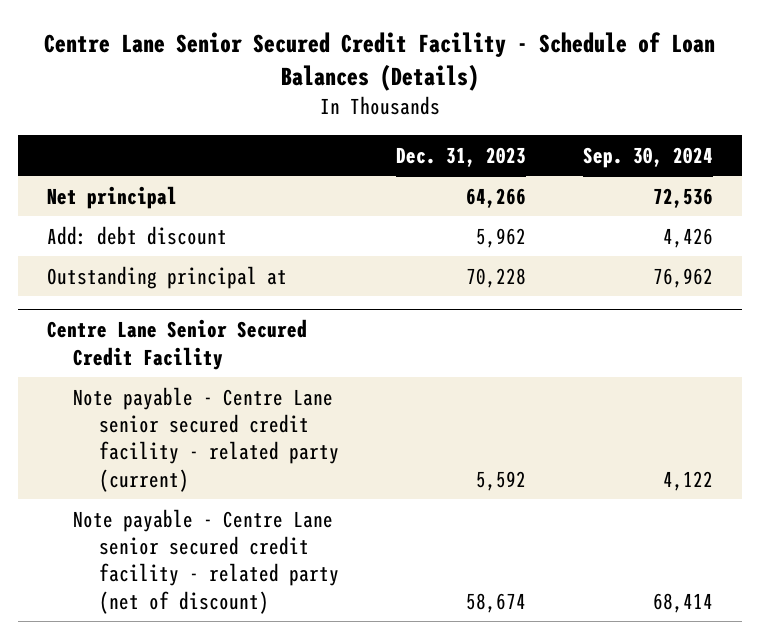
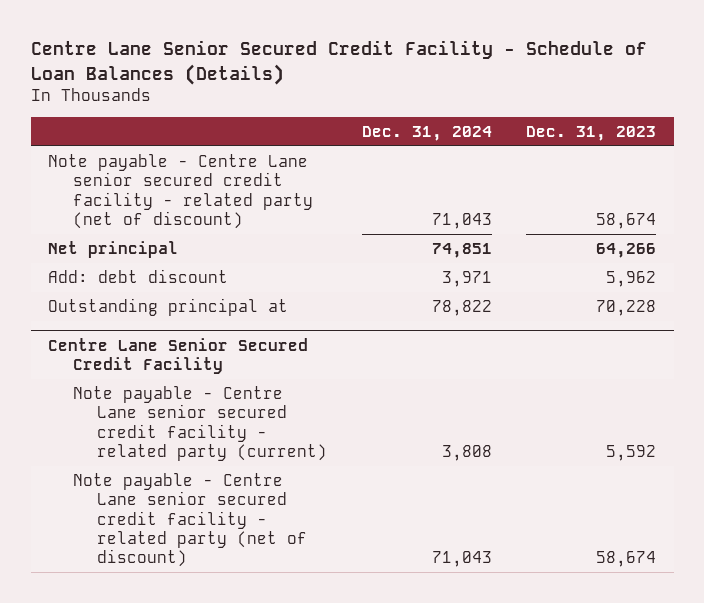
[583,146,714,168] Sep. 30, 2024 -> none
none -> [361,125,492,141] Dec. 31, 2024
none -> [48,153,313,229] Note payable - Centre Lane senior secured credit facility - related party (net of discount)

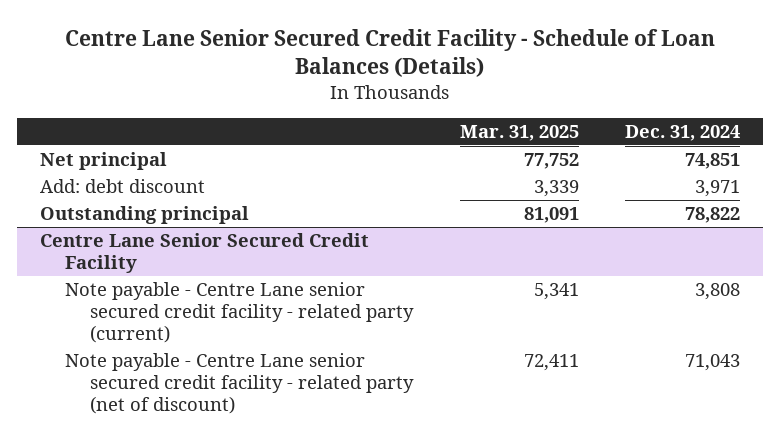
[526,125,657,141] Dec. 31, 2023 -> none
none -> [459,124,579,141] Mar. 31, 2025
[48,153,313,229] Note payable - Centre Lane senior secured credit facility - related party (net of discount) -> none
[48,297,289,316] Outstanding principal at -> [40,206,250,225] Outstanding principal

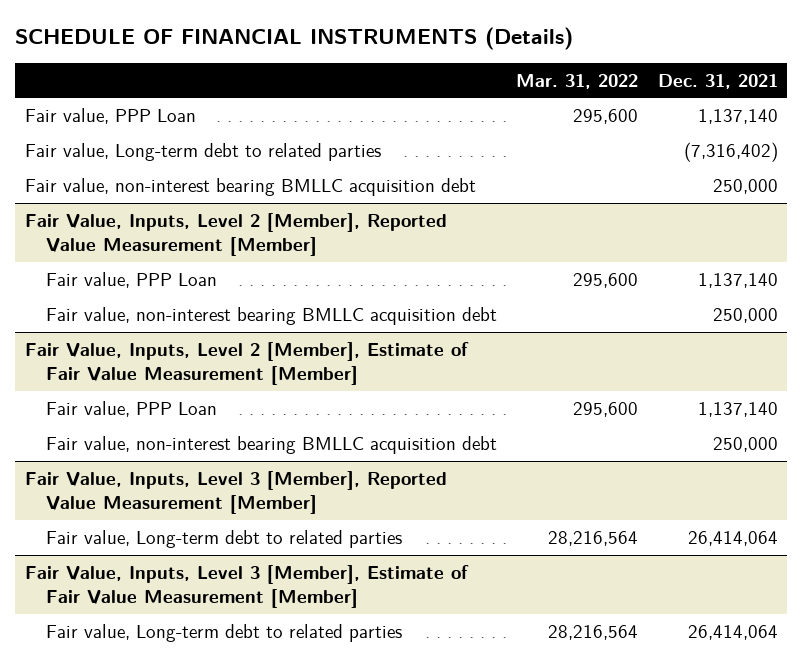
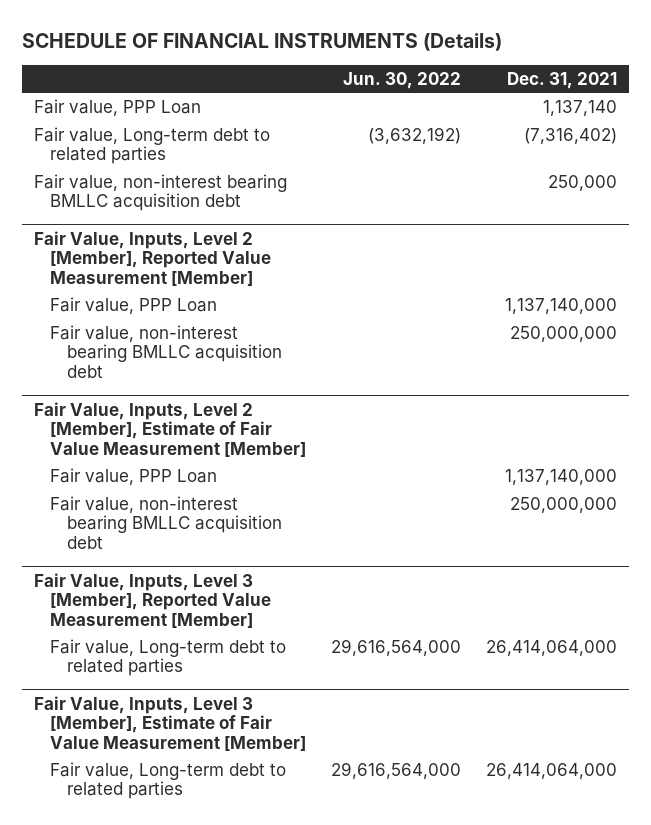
[516,73,639,89] Mar. 31, 2022 -> none
none -> [342,71,461,89] Jun. 30, 2022
[697,272,778,288] 1,137,140 -> [504,297,617,314] 1,137,140,000
[712,307,778,323] 250,000 -> [509,325,617,342] 250,000,000
[697,401,778,417] 1,137,140 -> [504,468,617,485] 1,137,140,000
[712,436,778,452] 250,000 -> [509,496,617,513] 250,000,000
[687,530,778,546] 26,414,064 -> [485,639,617,656] 26,414,064,000
[687,624,778,640] 26,414,064 -> [485,762,617,779] 26,414,064,000

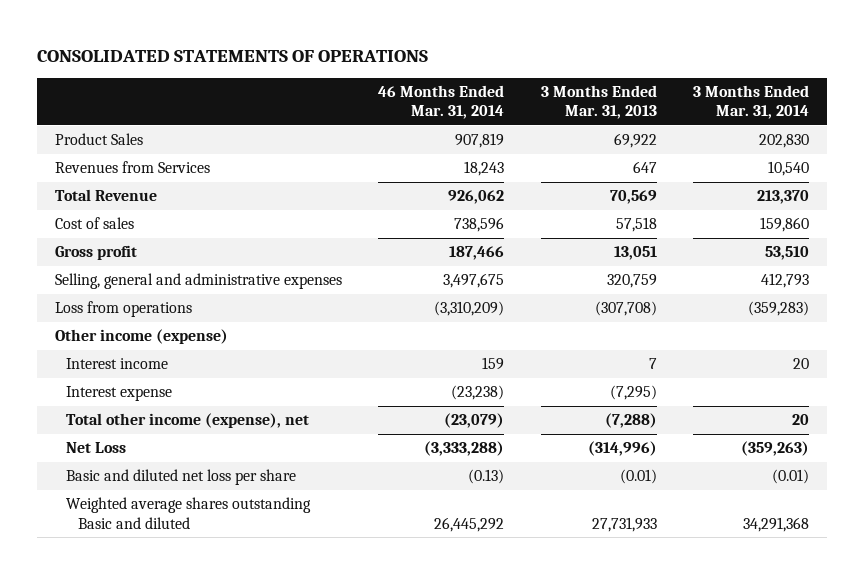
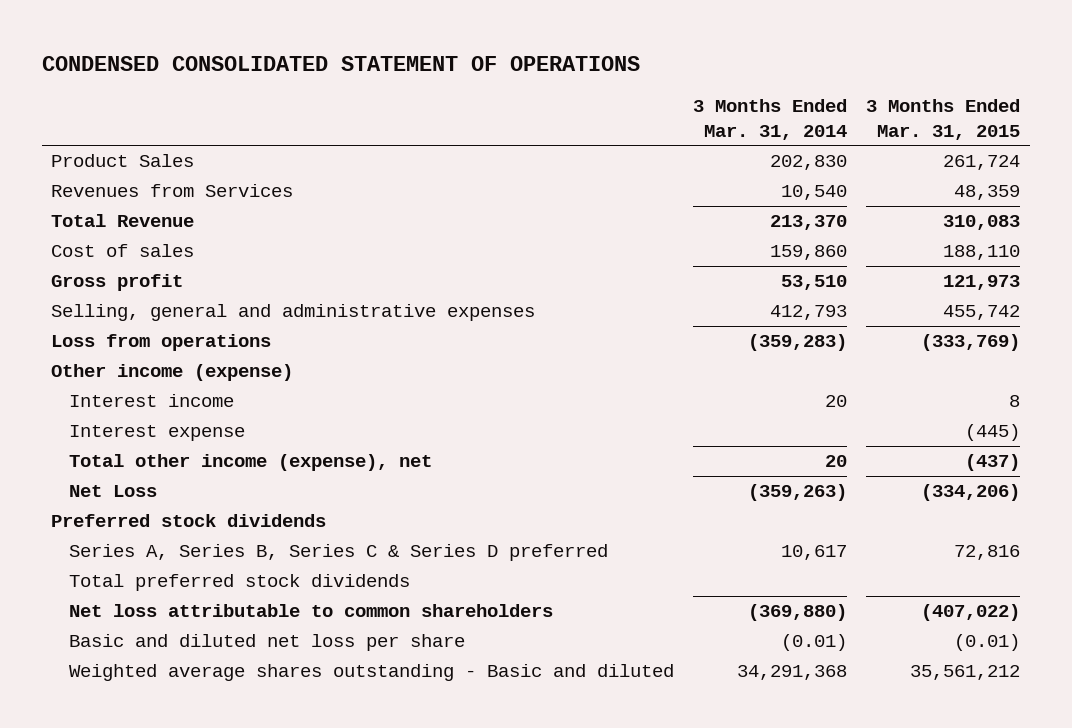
[36,49,428,62] CONSOLIDATED STATEMENTS OF OPERATIONS -> [41,56,640,72] CONDENSED CONSOLIDATED STATEMENT OF OPERATIONS
[378,85,505,120] 46 Months Ended Mar. 31, 2014 -> none
[540,85,657,120] 3 Months Ended Mar. 31, 2013 -> none
none -> [866,98,1021,140] 3 Months Ended Mar. 31, 2015
none -> [51,514,327,528] Preferred stock dividends
none -> [68,544,608,562] Series A, Series B, Series C & Series D preferred
none -> [68,574,410,592] Total preferred stock dividends
none -> [68,604,553,618] Net loss attributable to common shareholders
[66,497,312,529] Weighted average shares outstanding Basic and diluted -> [68,664,674,682] Weighted average shares outstanding - Basic and diluted

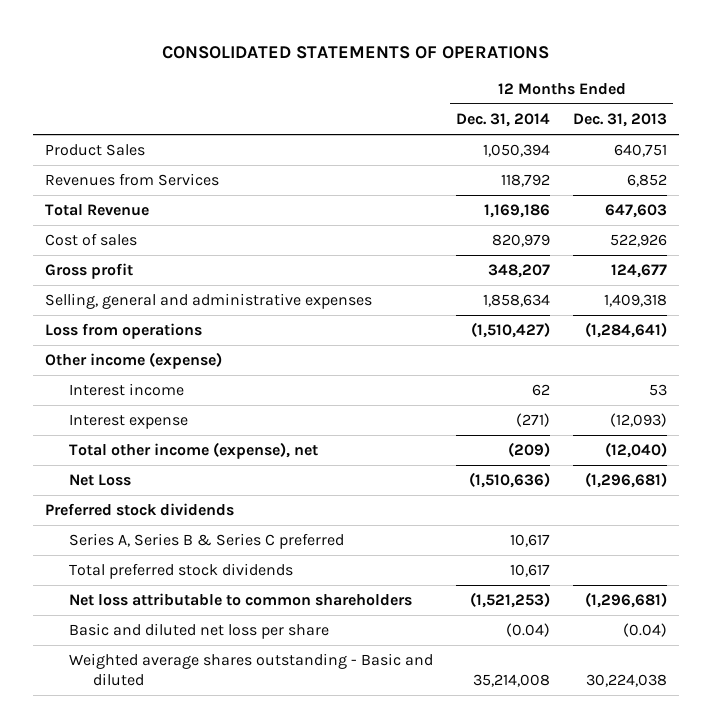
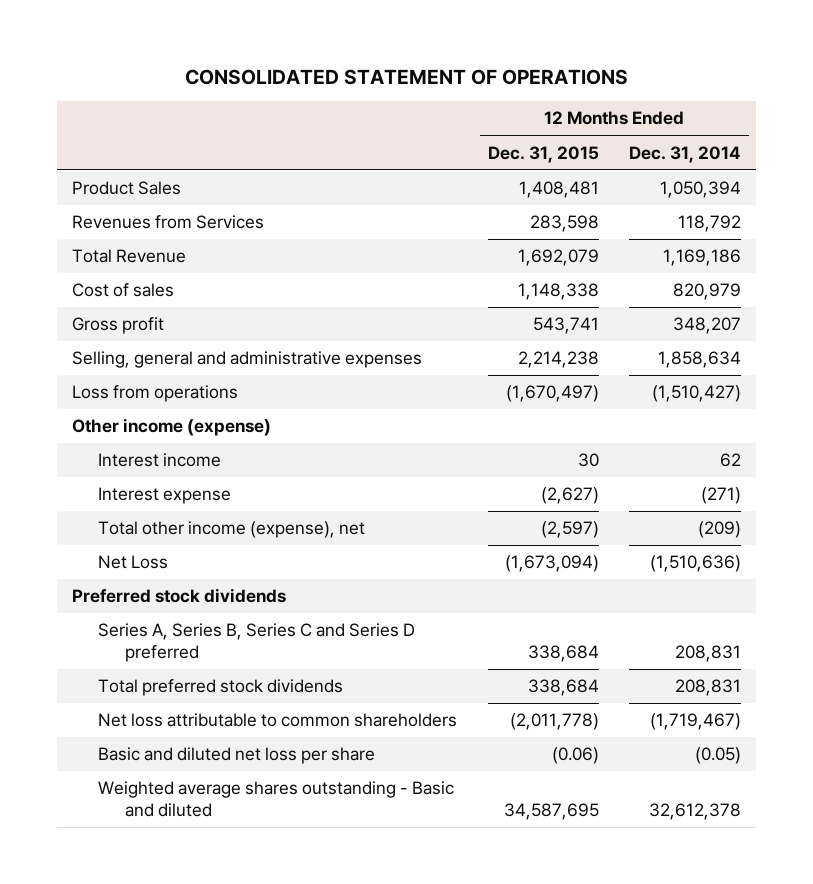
[161,45,549,59] CONSOLIDATED STATEMENTS OF OPERATIONS -> [184,68,628,85] CONSOLIDATED STATEMENT OF OPERATIONS
[573,112,668,127] Dec. 31, 2013 -> none
none -> [487,145,599,163] Dec. 31, 2015
[68,533,344,550] Series A, Series B & Series C preferred -> [98,623,416,663] Series A, Series B, Series C and Series D preferred
[510,534,551,548] 10,617 -> [675,645,742,663] 208,831
[510,564,551,578] 10,617 -> [675,679,742,697] 208,831
[470,592,551,609] (1,521,253) -> [650,713,742,731] (1,719,467)
[506,623,551,638] (0.04) -> [695,747,742,765] (0.05)
[473,674,551,688] 35,214,008 -> [649,803,742,821] 32,612,378

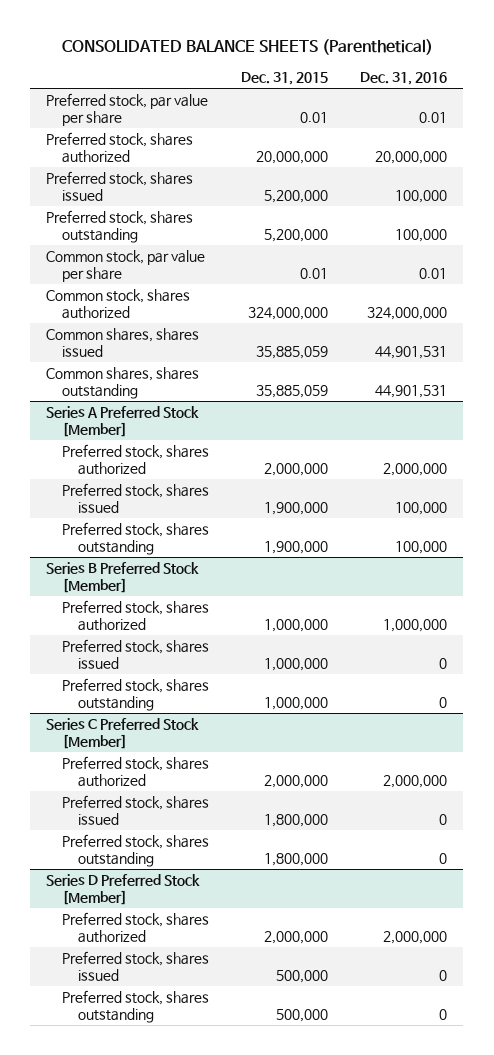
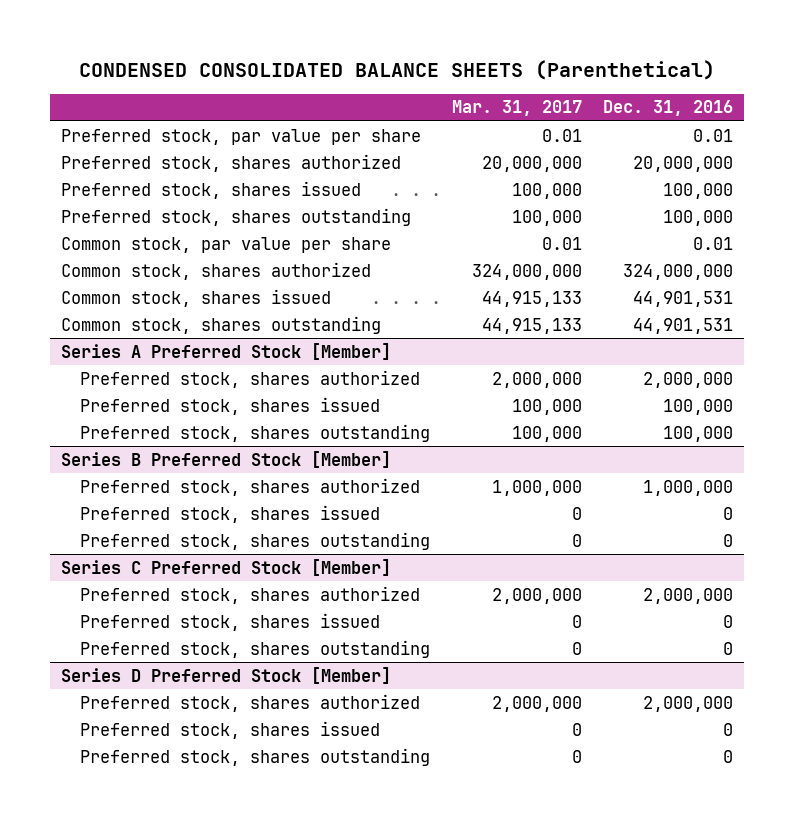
[61,38,433,55] CONSOLIDATED BALANCE SHEETS (Parenthetical) -> [79,59,716,80] CONDENSED CONSOLIDATED BALANCE SHEETS (Parenthetical)
[241,71,329,85] Dec. 31, 2015 -> none
none -> [451,100,582,117] Mar. 31, 2017
[46,328,200,357] Common shares, shares issued -> [61,288,332,307] Common stock, shares issued
[46,367,200,399] Common shares, shares outstanding -> [61,315,382,334] Common stock, shares outstanding

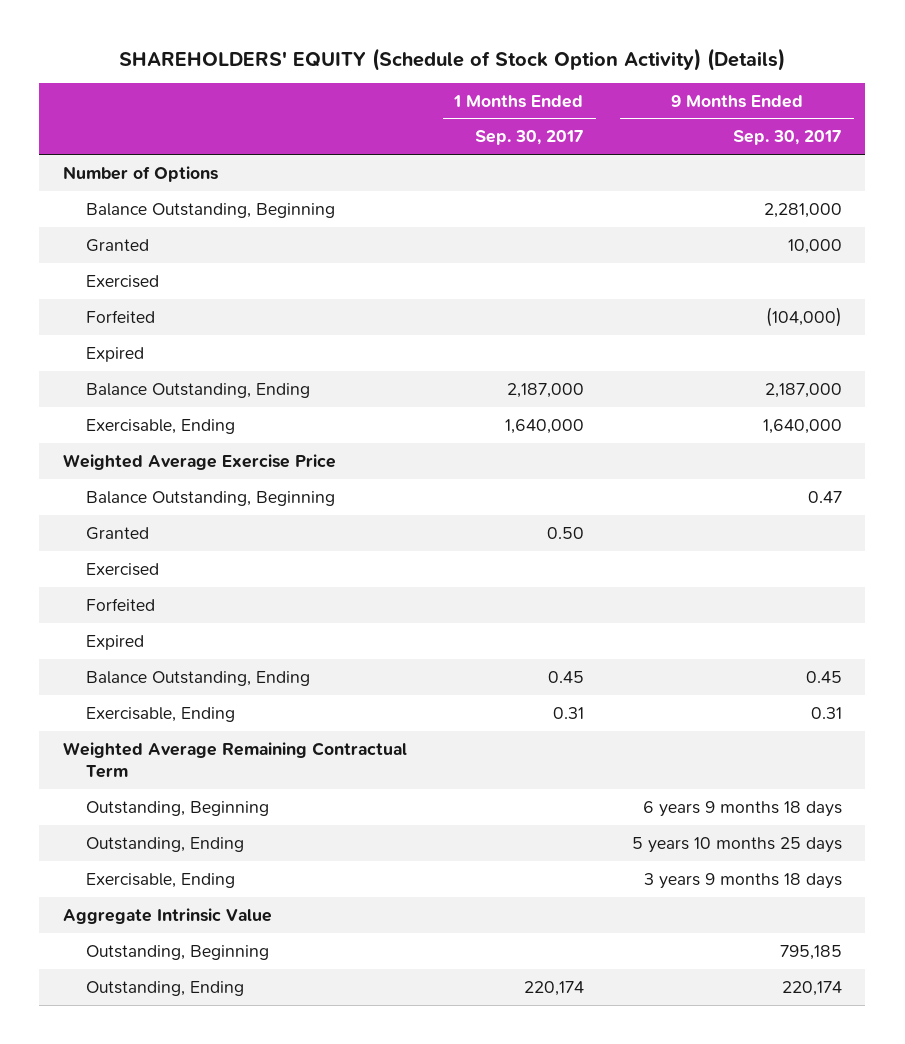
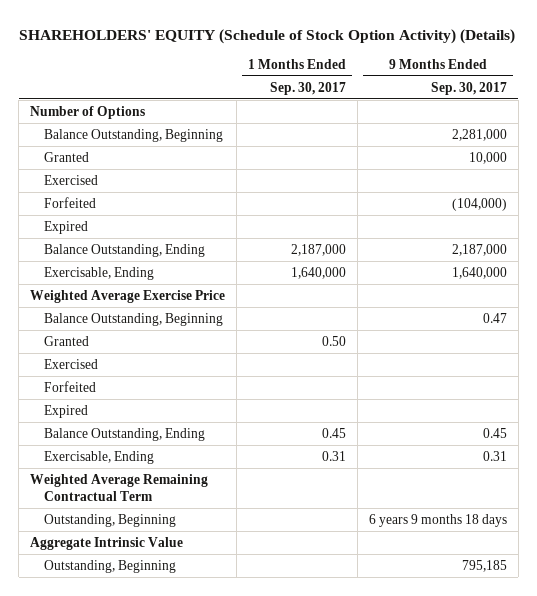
[86,836,245,852] Outstanding, Ending -> none
[86,872,236,888] Exercisable, Ending -> none
[86,980,245,996] Outstanding, Ending -> none

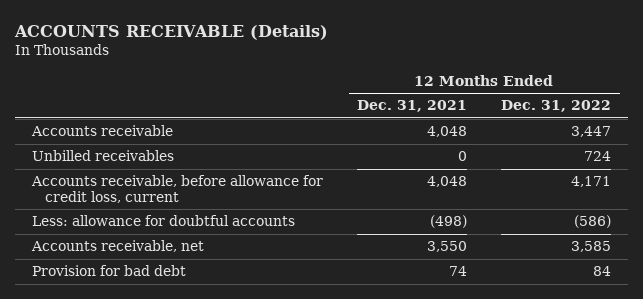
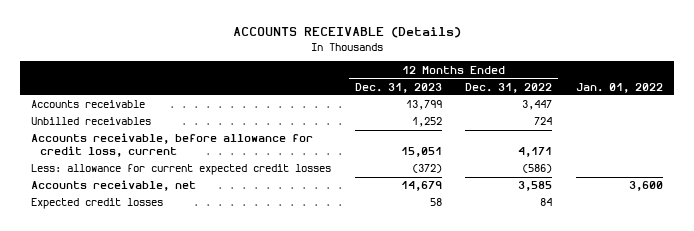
[357,100,468,113] Dec. 31, 2021 -> none
none -> [354,82,442,93] Dec. 31, 2023
none -> [575,82,663,93] Jan. 01, 2022
[32,215,296,227] Less: allowance for doubtful accounts -> [31,164,332,176] Less: allowance for current expected credit losses
[32,265,187,277] Provision for bad debt -> [31,198,164,210] Expected credit losses

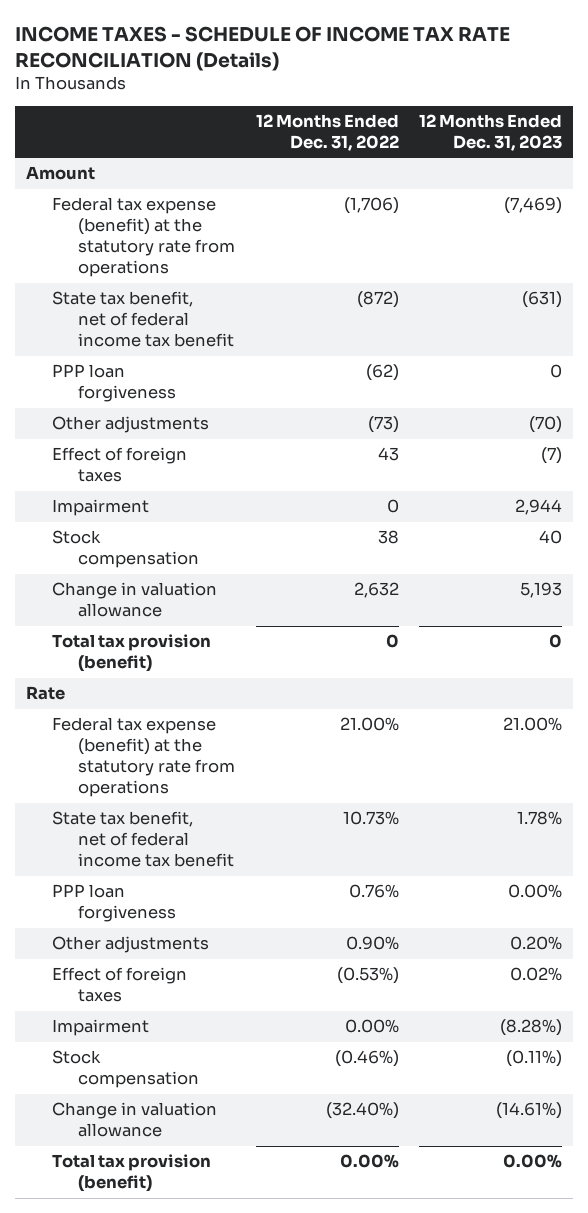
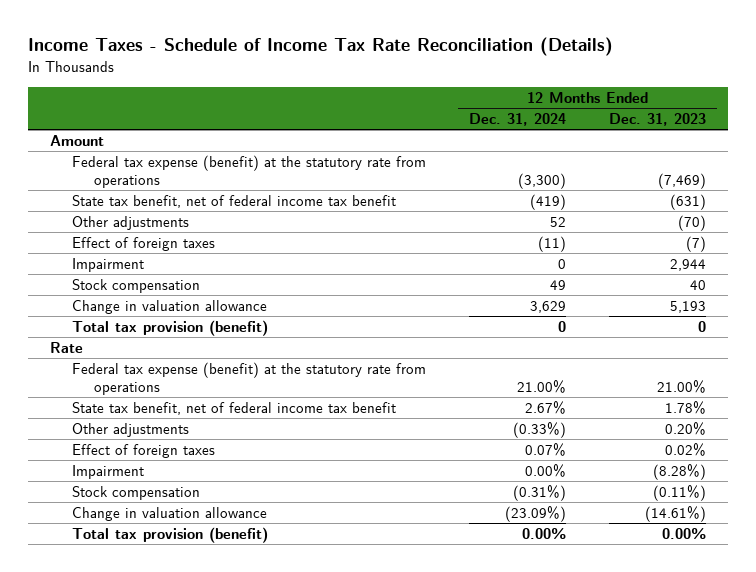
[15,26,511,71] INCOME TAXES - SCHEDULE OF INCOME TAX RATE RECONCILIATION (Details) -> [27,37,613,57] Income Taxes - Schedule of Income Tax Rate Reconciliation (Details)
[255,114,399,152] 12 Months Ended Dec. 31, 2022 -> none
none -> [469,113,567,127] Dec. 31, 2024
[52,364,177,403] PPP loan forgiveness -> none
[52,884,177,923] PPP loan forgiveness -> none

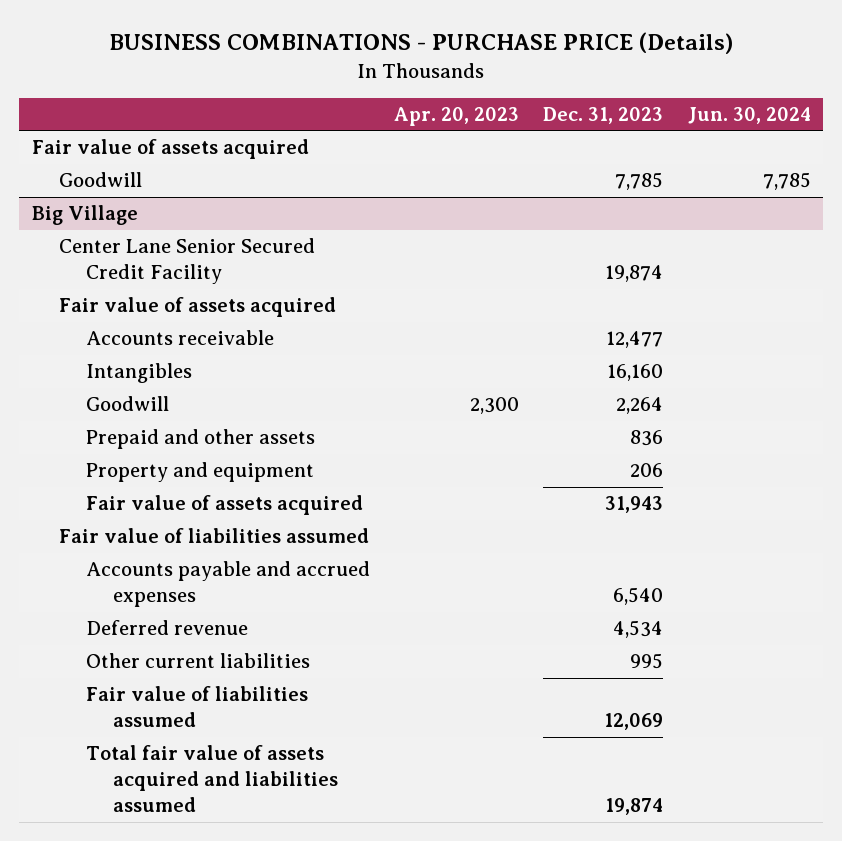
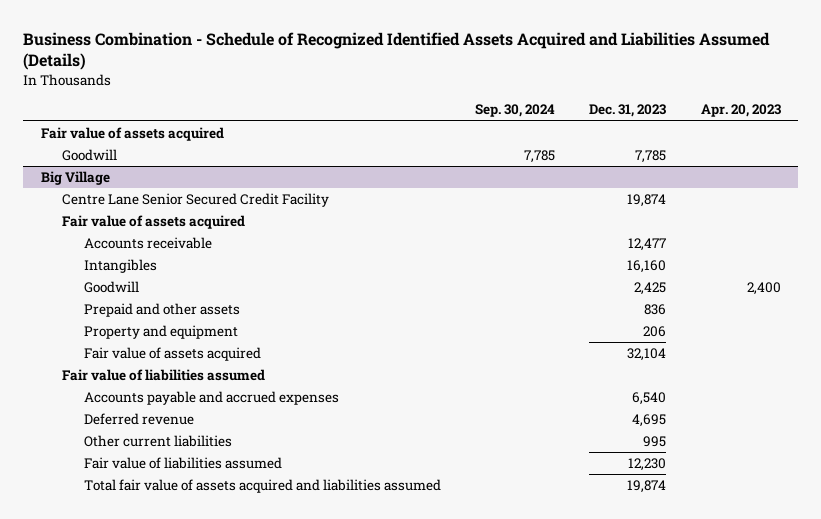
[109,32,734,55] BUSINESS COMBINATIONS - PURCHASE PRICE (Details) -> [23,31,771,71] Business Combination - Schedule of Recognized Identified Assets Acquired and Liabilities Assumed (Details)
[687,106,811,124] Jun. 30, 2024 -> none
none -> [474,104,555,118] Sep. 30, 2024
[58,238,315,285] Center Lane Senior Secured Credit Facility -> [62,193,330,208] Centre Lane Senior Secured Credit Facility
[469,397,519,415] 2,300 -> [746,282,781,296] 2,400
[616,397,664,415] 2,264 -> [634,282,667,296] 2,425
[605,496,664,514] 31,943 -> [627,348,667,362] 32,104
[613,620,664,639] 4,534 -> [632,414,667,428] 4,695
[604,713,664,731] 12,069 -> [628,458,667,472] 12,230

